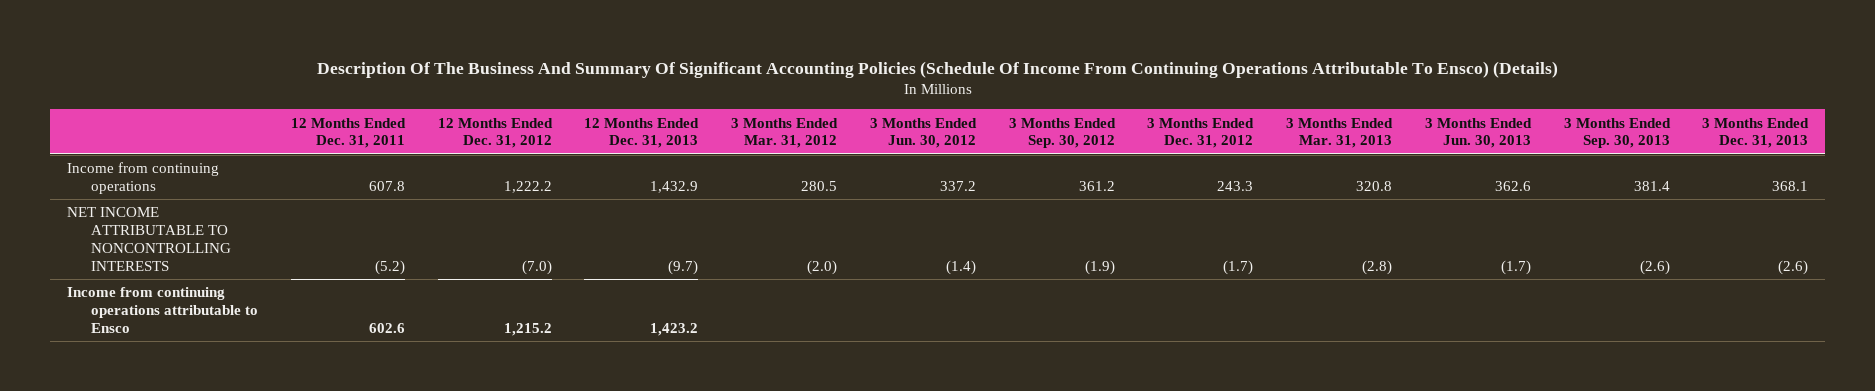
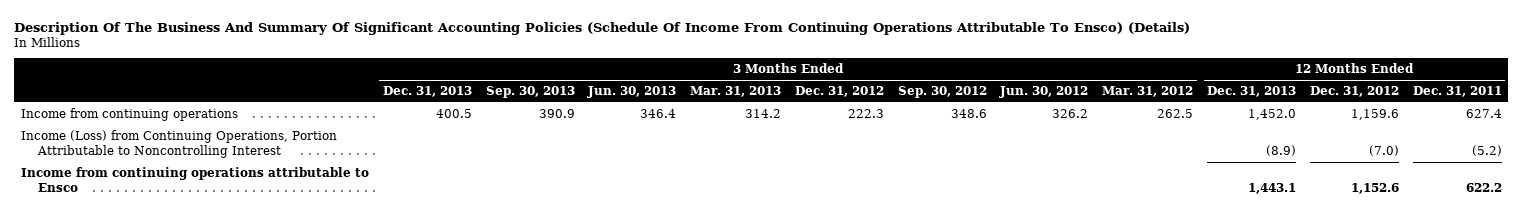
[66,207,232,271] NET INCOME ATTRIBUTABLE TO NONCONTROLLING INTERESTS -> none
[368,180,405,191] 607.8 -> [1465,109,1502,119] 627.4
[503,180,552,193] 1,222.2 -> [1350,109,1399,121] 1,159.6
[650,180,699,193] 1,432.9 -> [1247,109,1296,121] 1,452.0
[801,180,838,191] 280.5 -> [1157,109,1194,119] 262.5
[939,180,976,191] 337.2 -> [1052,109,1089,119] 326.2
[1078,180,1115,191] 361.2 -> [950,109,987,119] 348.6
[1217,180,1254,191] 243.3 -> [847,109,884,119] 222.3
[1356,180,1393,191] 320.8 -> [745,109,782,119] 314.2
[1494,180,1531,191] 362.6 -> [640,109,677,119] 346.4
[1633,180,1670,191] 381.4 -> [538,109,575,119] 390.9
[1772,180,1809,191] 368.1 -> [435,109,472,119] 400.5
none -> [20,130,337,158] Income (Loss) from Continuing Operations, Portion Attributable to Noncontrolling Interest
[368,322,405,333] 602.6 -> [1465,182,1502,192] 622.2
[503,322,552,336] 1,215.2 -> [1350,182,1399,194] 1,152.6
[650,322,699,336] 1,423.2 -> [1247,182,1296,194] 1,443.1

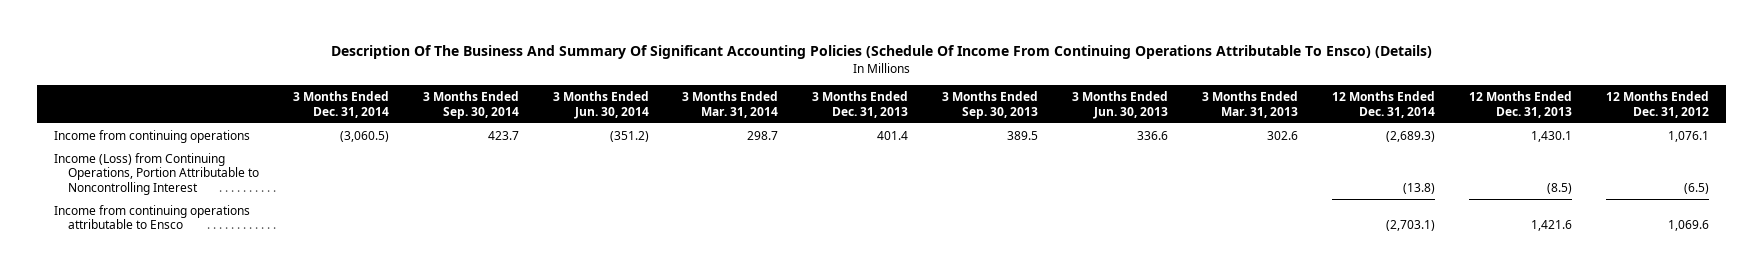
[794,86,884,98] Dec. 31, 2012 -> none
[897,86,987,99] Sep. 30, 2012 -> none
[999,86,1089,99] Jun. 30, 2012 -> none
[1102,86,1194,98] Mar. 31, 2012 -> none
[1412,86,1502,98] Dec. 31, 2011 -> none
none -> [292,91,389,118] 3 Months Ended Dec. 31, 2014
none -> [422,91,519,119] 3 Months Ended Sep. 30, 2014
none -> [552,91,649,119] 3 Months Ended Jun. 30, 2014
none -> [682,91,779,118] 3 Months Ended Mar. 31, 2014
none -> [1332,91,1436,118] 12 Months Ended Dec. 31, 2014
[435,109,472,119] 400.5 -> [877,130,909,140] 401.4
[538,109,575,119] 390.9 -> [1007,130,1039,140] 389.5
[640,109,677,119] 346.4 -> [1137,130,1169,140] 336.6
[745,109,782,119] 314.2 -> [1267,130,1299,140] 302.6
[1247,109,1296,121] 1,452.0 -> [1531,130,1573,142] 1,430.1
[1350,109,1399,121] 1,159.6 -> [1668,130,1710,142] 1,076.1
[1265,144,1296,156] (8.9) -> [1547,182,1573,194] (8.5)
[1368,144,1399,156] (7.0) -> [1684,182,1710,194] (6.5)
[1247,182,1296,194] 1,443.1 -> [1531,220,1573,232] 1,421.6
[1350,182,1399,194] 1,152.6 -> [1668,220,1710,232] 1,069.6

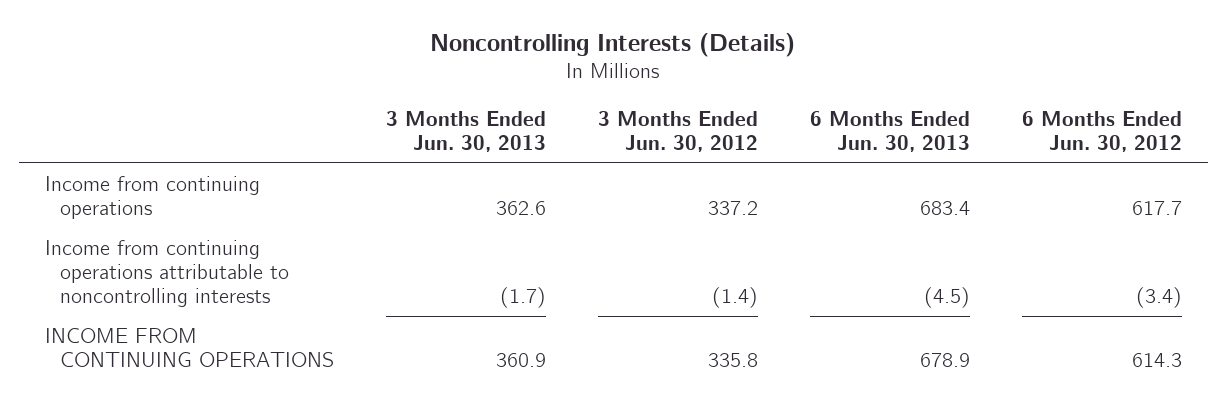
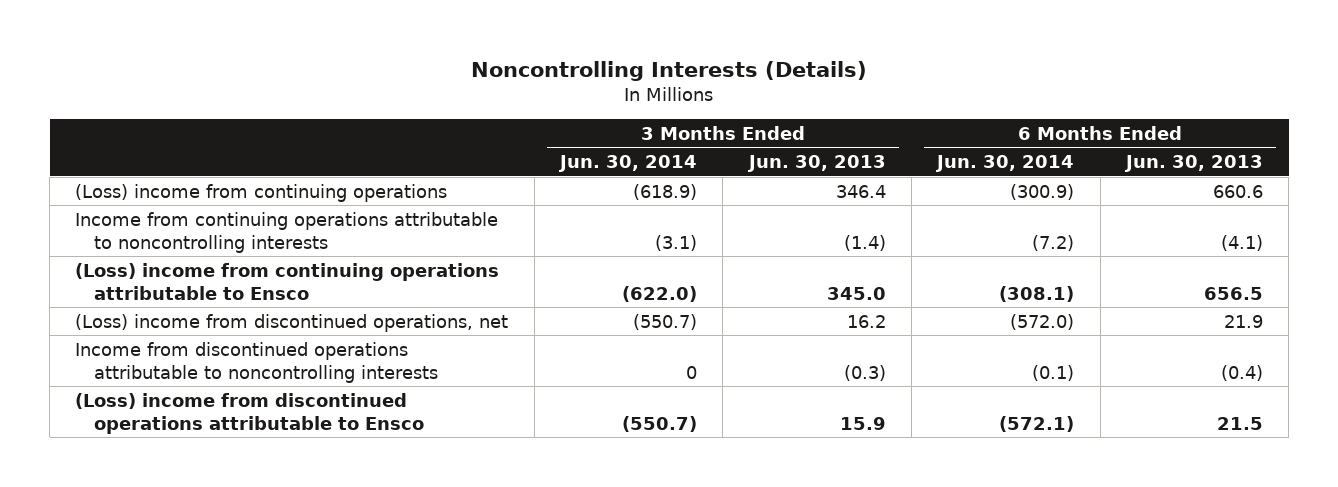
[598,110,759,152] 3 Months Ended Jun. 30, 2012 -> none
[1022,110,1183,152] 6 Months Ended Jun. 30, 2012 -> none
none -> [558,155,698,173] Jun. 30, 2014
none -> [935,155,1075,173] Jun. 30, 2014
[44,176,260,220] Income from continuing operations -> [75,183,448,202] (Loss) income from continuing operations
[496,201,547,216] 362.6 -> [835,184,886,198] 346.4
[920,201,971,216] 683.4 -> [1212,184,1263,198] 660.6
[500,287,547,309] (1.7) -> [843,234,886,251] (1.4)
[924,287,971,309] (4.5) -> [1220,234,1263,251] (4.1)
[44,328,335,368] INCOME FROM CONTINUING OPERATIONS -> [75,262,500,300] (Loss) income from continuing operations attributable to Ensco
[496,353,547,368] 360.9 -> [826,286,886,300] 345.0
[920,353,971,368] 678.9 -> [1203,286,1263,300] 656.5
none -> [75,313,509,332] (Loss) income from discontinued operations, net
none -> [75,341,438,383] Income from discontinued operations attributable to noncontrolling interests
none -> [75,392,424,434] (Loss) income from discontinued operations attributable to Ensco

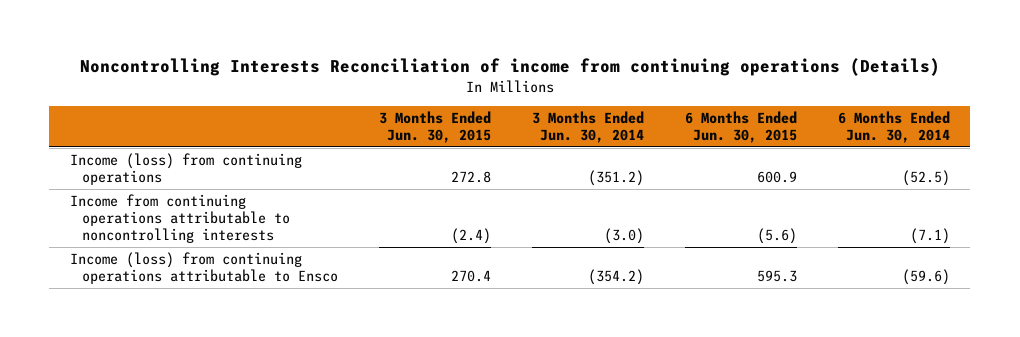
[471,61,868,82] Noncontrolling Interests (Details) -> [79,57,940,76] Noncontrolling Interests Reconciliation of income from continuing operations (Details)
[746,155,886,173] Jun. 30, 2013 -> none
[1123,155,1263,173] Jun. 30, 2013 -> none
none -> [378,111,491,144] 3 Months Ended Jun. 30, 2015
none -> [684,111,797,144] 6 Months Ended Jun. 30, 2015
[75,313,509,332] (Loss) income from discontinued operations, net -> none
[75,341,438,383] Income from discontinued operations attributable to noncontrolling interests -> none
[75,392,424,434] (Loss) income from discontinued operations attributable to Ensco -> none
[75,183,448,202] (Loss) income from continuing operations -> [69,152,302,185] Income (loss) from continuing operations
[633,183,698,200] (618.9) -> [587,169,644,186] (351.2)
[1010,183,1075,200] (300.9) -> [901,169,950,186] (52.5)
[655,234,698,251] (3.1) -> [603,228,644,245] (3.0)
[1032,234,1075,251] (7.2) -> [909,228,950,245] (7.1)
[75,262,500,300] (Loss) income from continuing operations attributable to Ensco -> [69,251,338,284] Income (loss) from continuing operations attributable to Ensco
[622,285,698,302] (622.0) -> [587,268,644,285] (354.2)
[999,285,1075,302] (308.1) -> [901,268,950,285] (59.6)

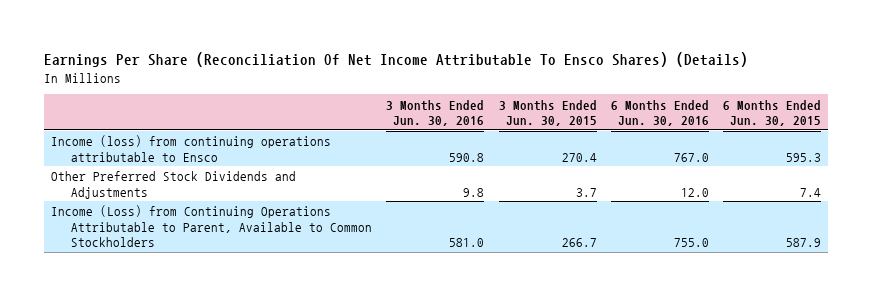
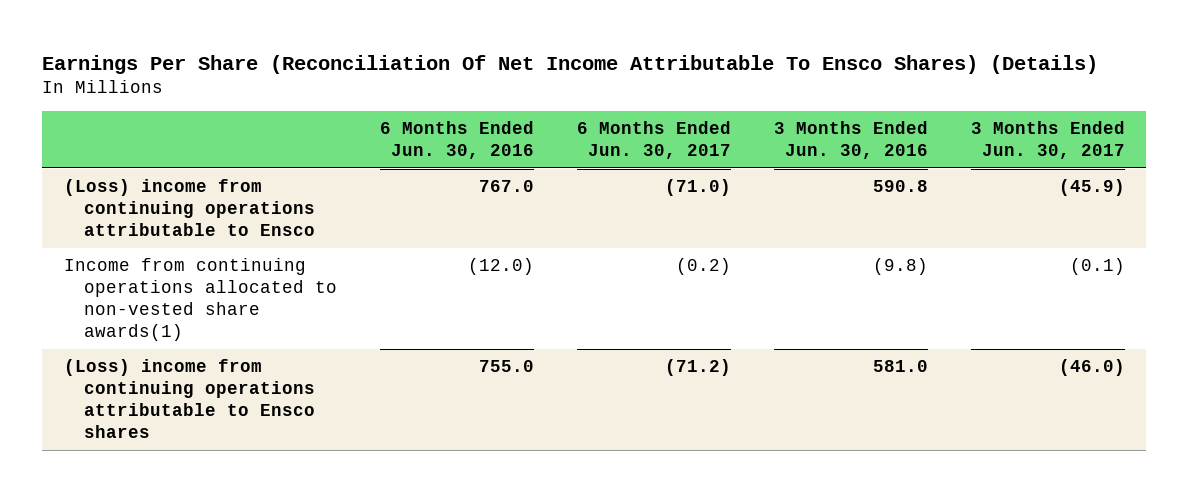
[498,99,597,127] 3 Months Ended Jun. 30, 2015 -> none
[722,99,821,127] 6 Months Ended Jun. 30, 2015 -> none
none -> [576,121,731,160] 6 Months Ended Jun. 30, 2017
none -> [970,121,1125,160] 3 Months Ended Jun. 30, 2017
[51,171,297,199] Other Preferred Stock Dividends and Adjustments -> none
[51,135,332,162] Income (loss) from continuing operations attributable to Ensco -> [63,179,315,237] (Loss) income from continuing operations attributable to Ensco
none -> [63,258,337,342] Income from continuing operations allocated to non-vested share awards(1)
[51,205,373,248] Income (Loss) from Continuing Operations Attributable to Parent, Available to Common Stockholders -> [63,359,315,439] (Loss) income from continuing operations attributable to Ensco shares

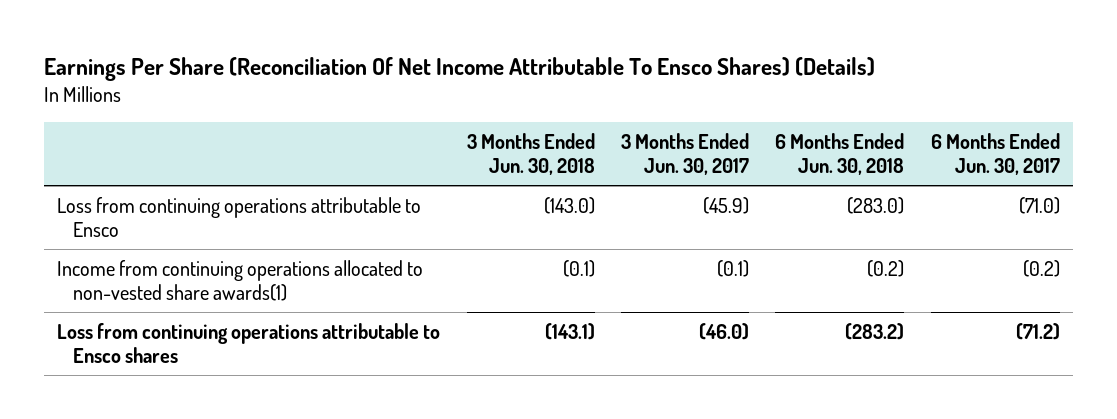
[379,121,534,160] 6 Months Ended Jun. 30, 2016 -> none
[773,121,928,160] 3 Months Ended Jun. 30, 2016 -> none
none -> [466,133,595,176] 3 Months Ended Jun. 30, 2018
none -> [775,133,905,176] 6 Months Ended Jun. 30, 2018
[63,179,315,237] (Loss) income from continuing operations attributable to Ensco -> [57,196,422,237] Loss from continuing operations attributable to Ensco
[63,359,315,439] (Loss) income from continuing operations attributable to Ensco shares -> [57,322,441,363] Loss from continuing operations attributable to Ensco shares

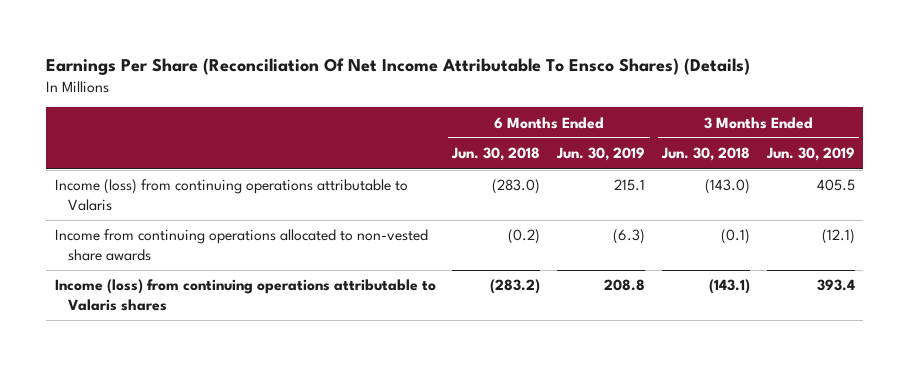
[620,133,749,176] 3 Months Ended Jun. 30, 2017 -> none
[930,133,1060,176] 6 Months Ended Jun. 30, 2017 -> none
none -> [556,147,646,162] Jun. 30, 2019
none -> [766,147,856,162] Jun. 30, 2019
[57,196,422,237] Loss from continuing operations attributable to Ensco -> [54,179,408,211] Income (loss) from continuing operations attributable to Valaris
[57,259,424,301] Income from continuing operations allocated to non-vested share awards(1) -> [54,229,428,261] Income from continuing operations allocated to non-vested share awards
[57,322,441,363] Loss from continuing operations attributable to Ensco shares -> [54,279,436,311] Income (loss) from continuing operations attributable to Valaris shares

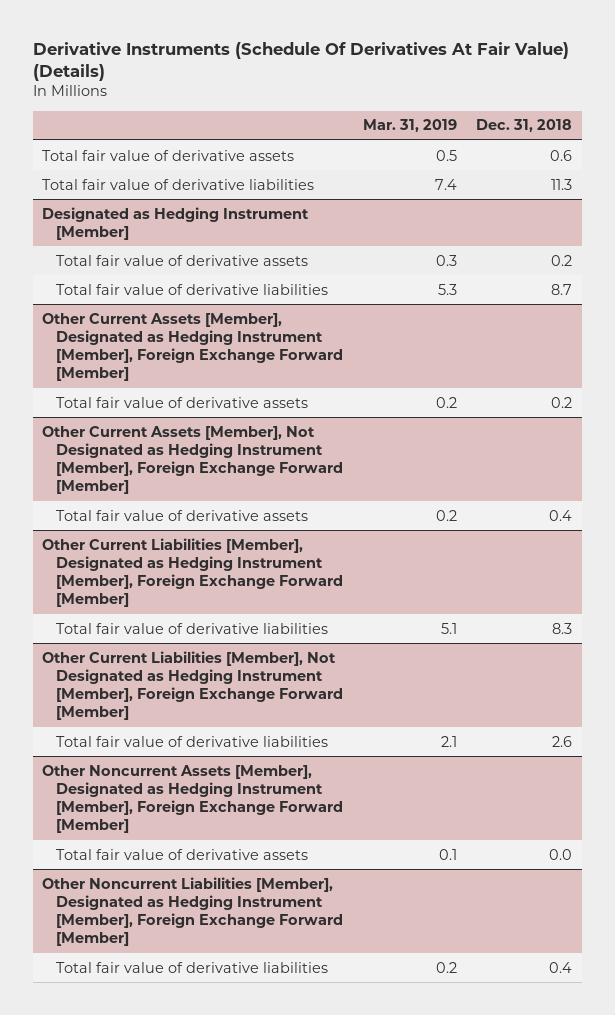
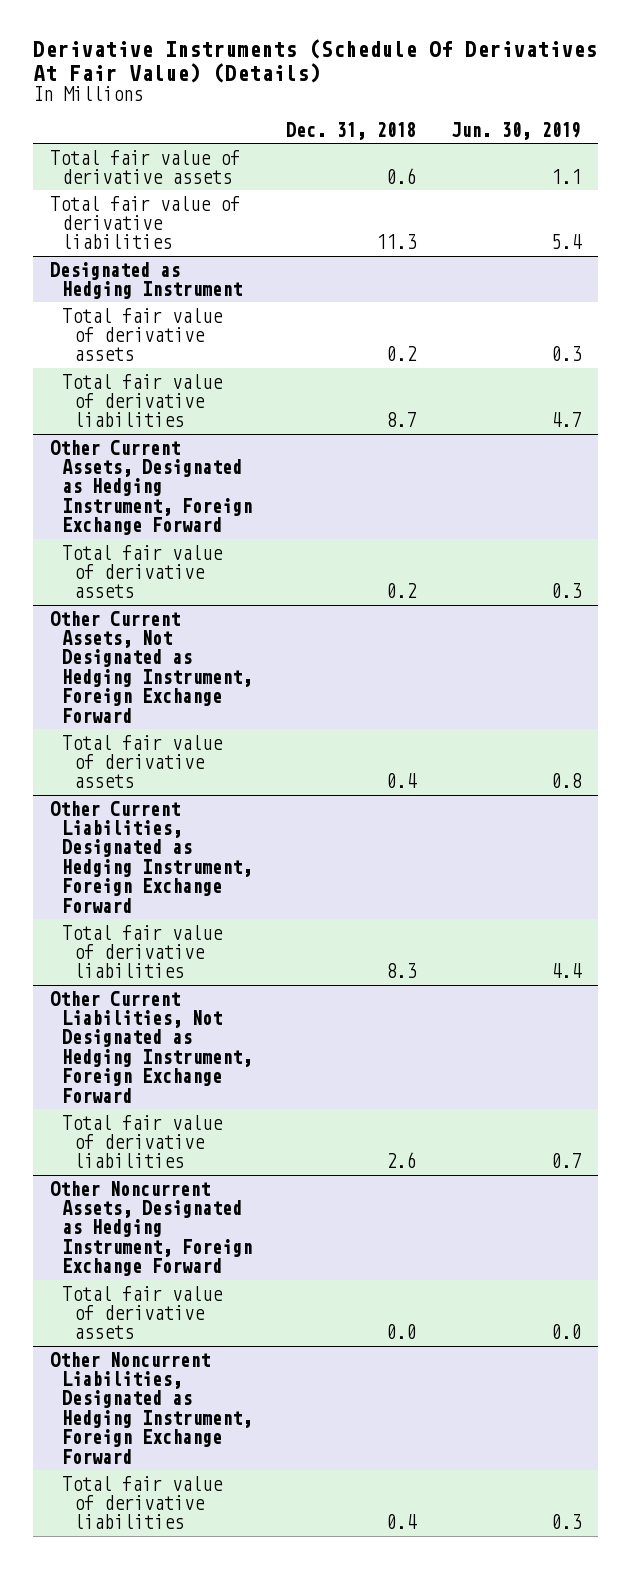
[362,119,457,133] Mar. 31, 2019 -> none
none -> [450,121,581,140] Jun. 30, 2019
[42,206,310,240] Designated as Hedging Instrument [Member] -> [50,261,243,299] Designated as Hedging Instrument
[42,312,344,382] Other Current Assets [Member], Designated as Hedging Instrument [Member], Foreign Exchange Forward [Member] -> [50,439,253,536] Other Current Assets, Designated as Hedging Instrument, Foreign Exchange Forward
[42,425,344,495] Other Current Assets [Member], Not Designated as Hedging Instrument [Member], Foreign Exchange Forward [Member] -> [50,610,253,723] Other Current Assets, Not Designated as Hedging Instrument, Foreign Exchange Forward
[42,537,344,608] Other Current Liabilities [Member], Designated as Hedging Instrument [Member], Foreign Exchange Forward [Member] -> [50,800,253,913] Other Current Liabilities, Designated as Hedging Instrument, Foreign Exchange Forward
[42,650,344,721] Other Current Liabilities [Member], Not Designated as Hedging Instrument [Member], Foreign Exchange Forward [Member] -> [50,990,253,1103] Other Current Liabilities, Not Designated as Hedging Instrument, Foreign Exchange Forward
[42,764,344,834] Other Noncurrent Assets [Member], Designated as Hedging Instrument [Member], Foreign Exchange Forward [Member] -> [50,1180,253,1277] Other Noncurrent Assets, Designated as Hedging Instrument, Foreign Exchange Forward
[42,876,344,947] Other Noncurrent Liabilities [Member], Designated as Hedging Instrument [Member], Foreign Exchange Forward [Member] -> [50,1351,253,1464] Other Noncurrent Liabilities, Designated as Hedging Instrument, Foreign Exchange Forward

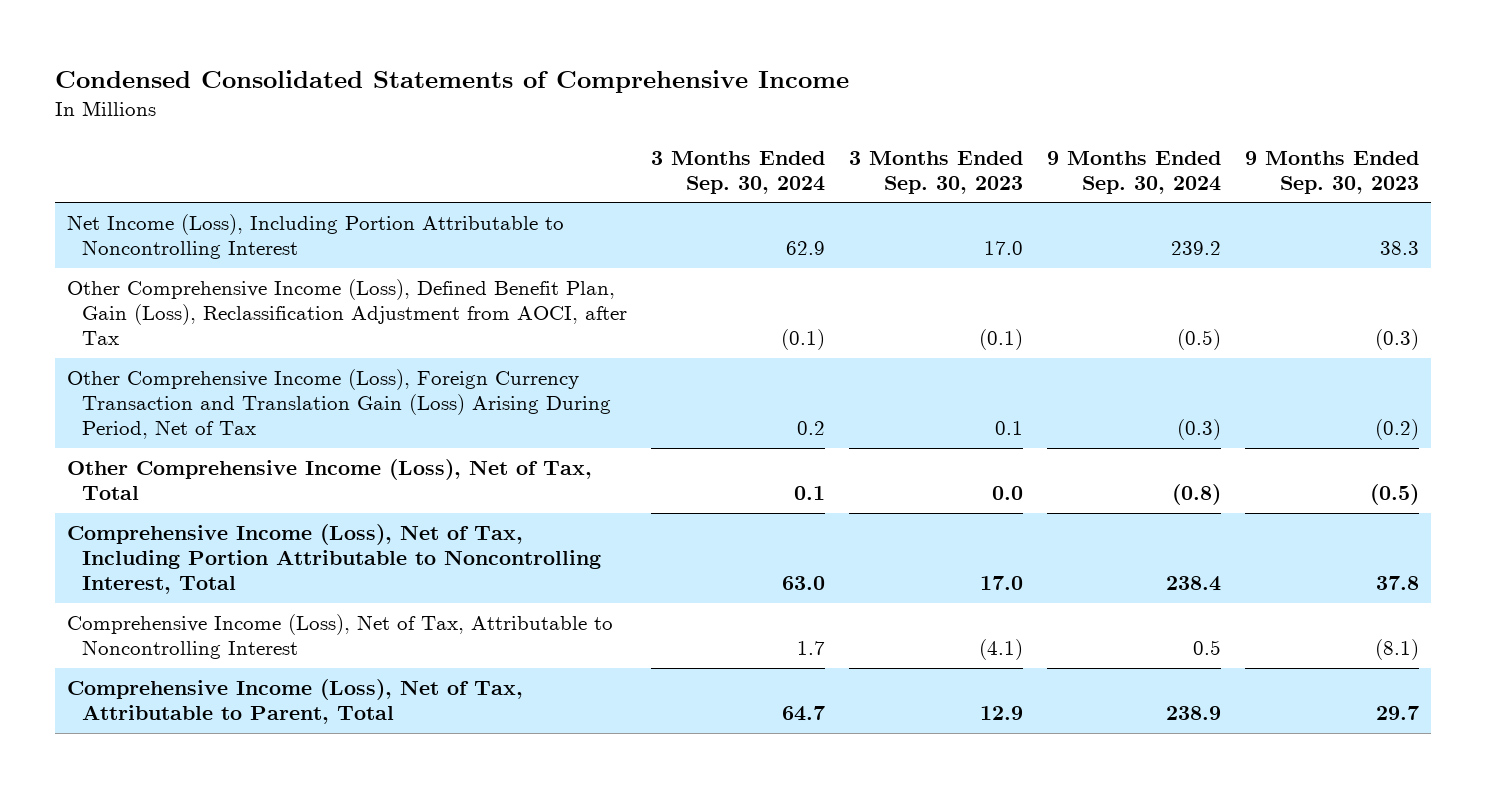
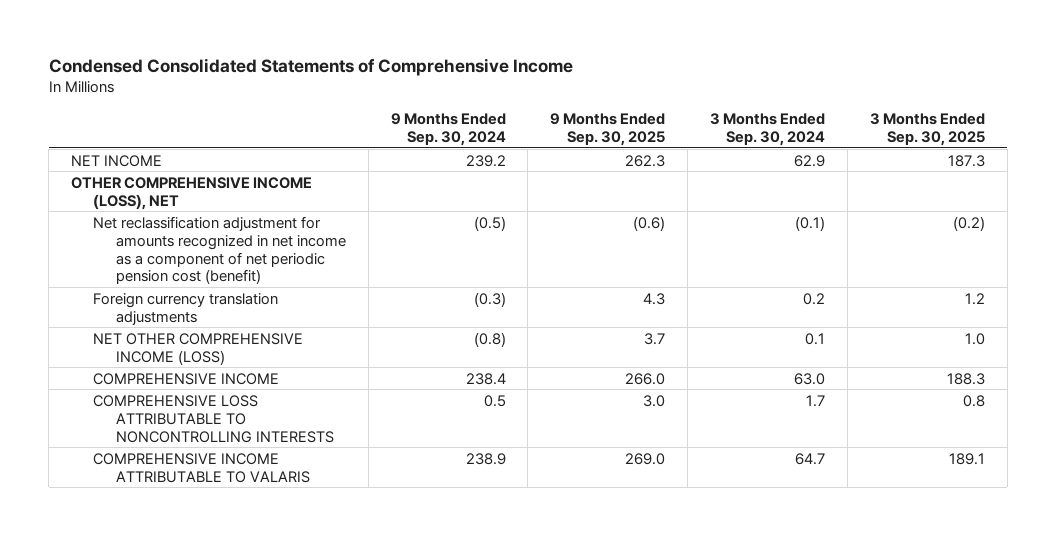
[849,150,1024,194] 3 Months Ended Sep. 30, 2023 -> none
[1245,150,1420,194] 9 Months Ended Sep. 30, 2023 -> none
none -> [550,112,666,146] 9 Months Ended Sep. 30, 2025
none -> [869,112,985,146] 3 Months Ended Sep. 30, 2025
[67,214,565,260] Net Income (Loss), Including Portion Attributable to Noncontrolling Interest -> [71,154,163,167] NET INCOME
none -> [71,176,313,210] OTHER COMPREHENSIVE INCOME (LOSS), NET
[67,279,628,345] Other Comprehensive Income (Loss), Defined Benefit Plan, Gain (Loss), Reclassification Adjustment from AOCI, after Tax -> [93,215,346,285] Net reclassification adjustment for amounts recognized in net income as a component of net periodic pension cost (benefit)
[67,369,612,439] Other Comprehensive Income (Loss), Foreign Currency Transaction and Translation Gain (Loss) Arising During Period, Net of Tax -> [93,292,279,325] Foreign currency translation adjustments
[67,459,593,501] Other Comprehensive Income (Loss), Net of Tax, Total -> [93,332,304,365] NET OTHER COMPREHENSIVE INCOME (LOSS)
[67,524,602,594] Comprehensive Income (Loss), Net of Tax, Including Portion Attributable to Noncontrolling Interest, Total -> [93,372,280,385] COMPREHENSIVE INCOME
[67,614,614,660] Comprehensive Income (Loss), Net of Tax, Attributable to Noncontrolling Interest -> [93,394,334,443] COMPREHENSIVE LOSS ATTRIBUTABLE TO NONCONTROLLING INTERESTS
[67,679,524,725] Comprehensive Income (Loss), Net of Tax, Attributable to Parent, Total -> [93,452,310,483] COMPREHENSIVE INCOME ATTRIBUTABLE TO VALARIS

